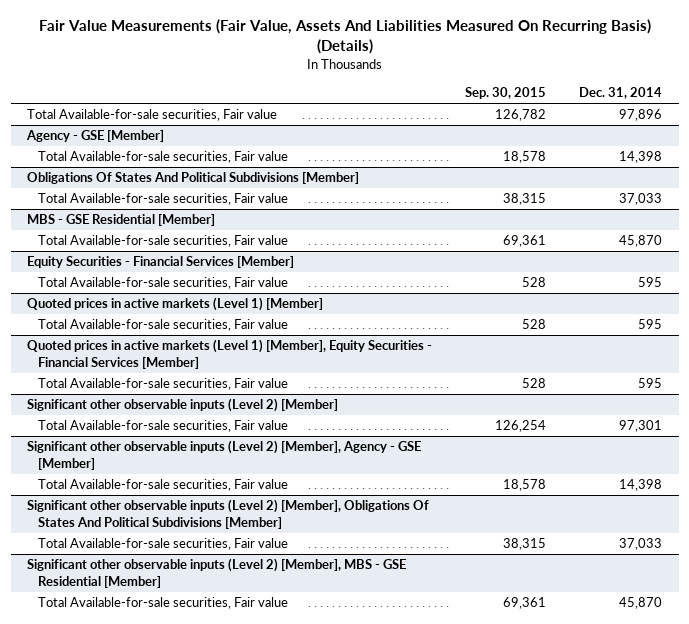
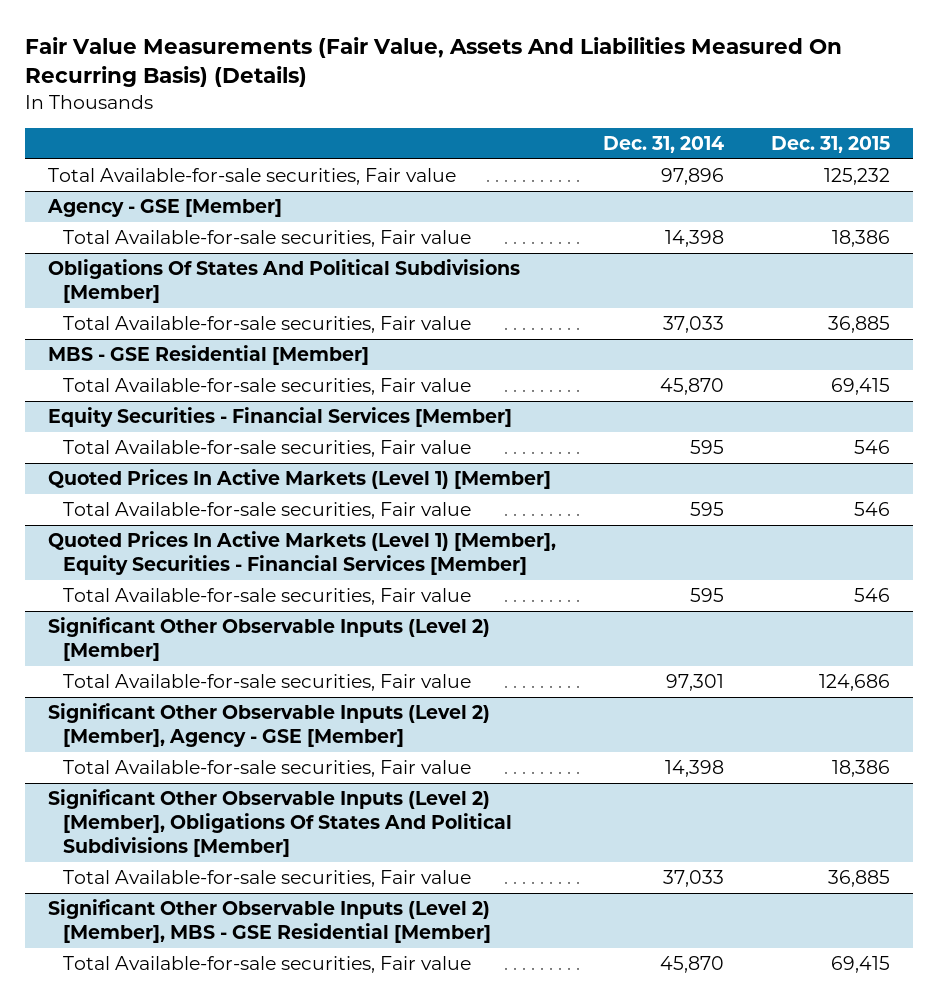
[465,87,547,100] Sep. 30, 2015 -> none
none -> [770,135,890,153] Dec. 31, 2015
[27,297,324,312] Quoted prices in active markets (Level 1) [Member] -> [48,469,552,490] Quoted Prices In Active Markets (Level 1) [Member]
[27,339,433,369] Quoted prices in active markets (Level 1) [Member], Equity Securities - Financial Services [Member] -> [48,531,557,576] Quoted Prices In Active Markets (Level 1) [Member], Equity Securities - Financial Services [Member]
[27,398,339,413] Significant other observable inputs (Level 2) [Member] -> [48,617,491,662] Significant Other Observable Inputs (Level 2) [Member]
[27,440,422,470] Significant other observable inputs (Level 2) [Member], Agency - GSE [Member] -> [48,703,491,748] Significant Other Observable Inputs (Level 2) [Member], Agency - GSE [Member]
[27,499,430,529] Significant other observable inputs (Level 2) [Member], Obligations Of States And Political Subdivisions [Member] -> [48,789,512,858] Significant Other Observable Inputs (Level 2) [Member], Obligations Of States And Political Subdivisions [Member]
[27,558,407,588] Significant other observable inputs (Level 2) [Member], MBS - GSE Residential [Member] -> [48,899,491,944] Significant Other Observable Inputs (Level 2) [Member], MBS - GSE Residential [Member]

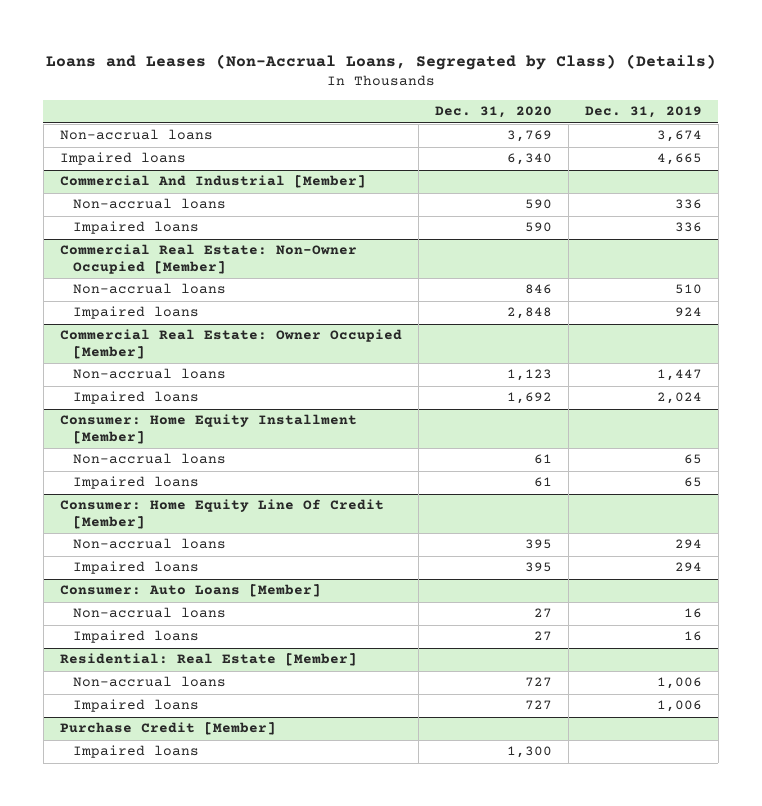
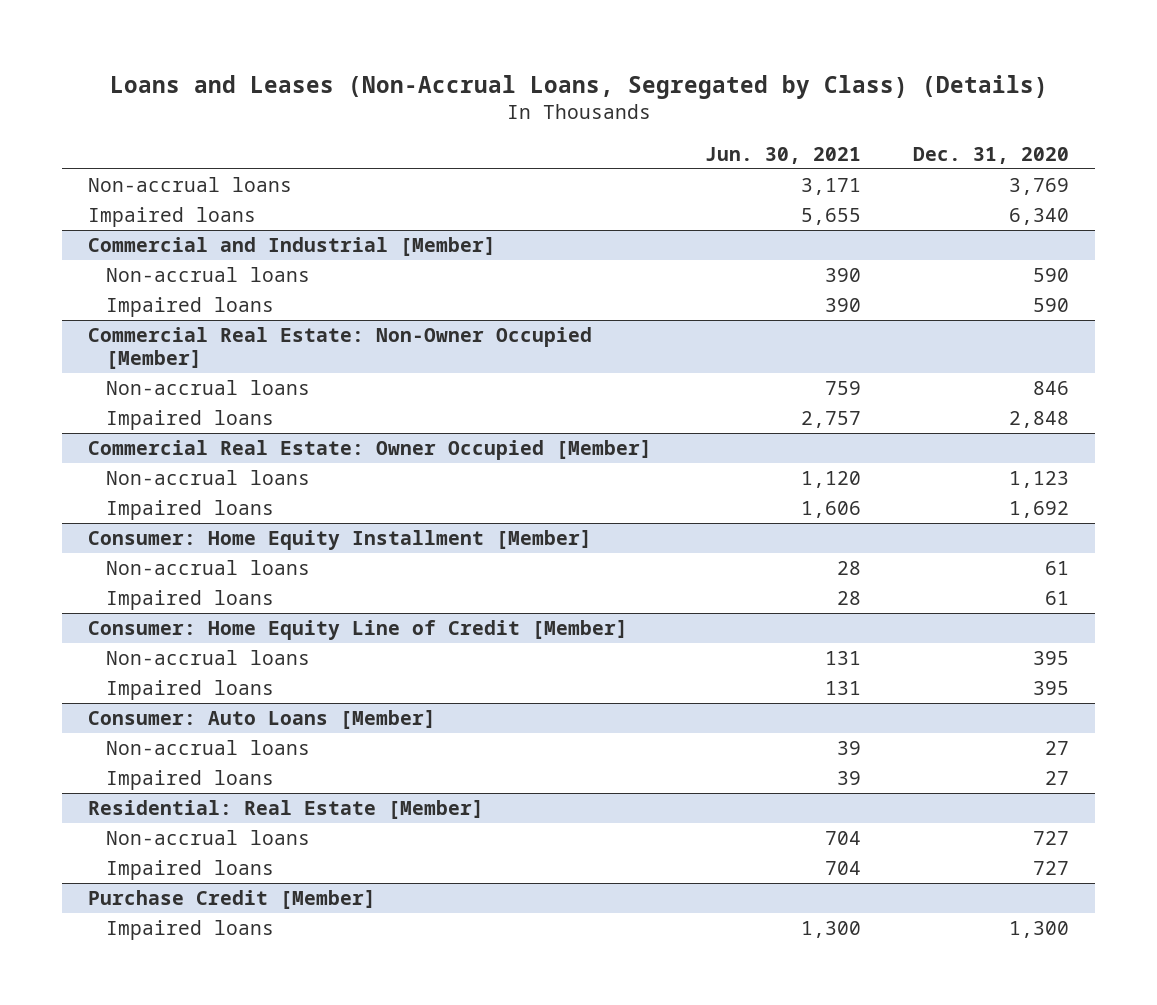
[584,106,702,119] Dec. 31, 2019 -> none
none -> [704,146,861,164] Jun. 30, 2021
[59,175,366,189] Commercial And Industrial [Member] -> [88,237,497,257] Commercial and Industrial [Member]
[59,499,384,530] Consumer: Home Equity Line Of Credit [Member] -> [88,620,629,641] Consumer: Home Equity Line of Credit [Member]

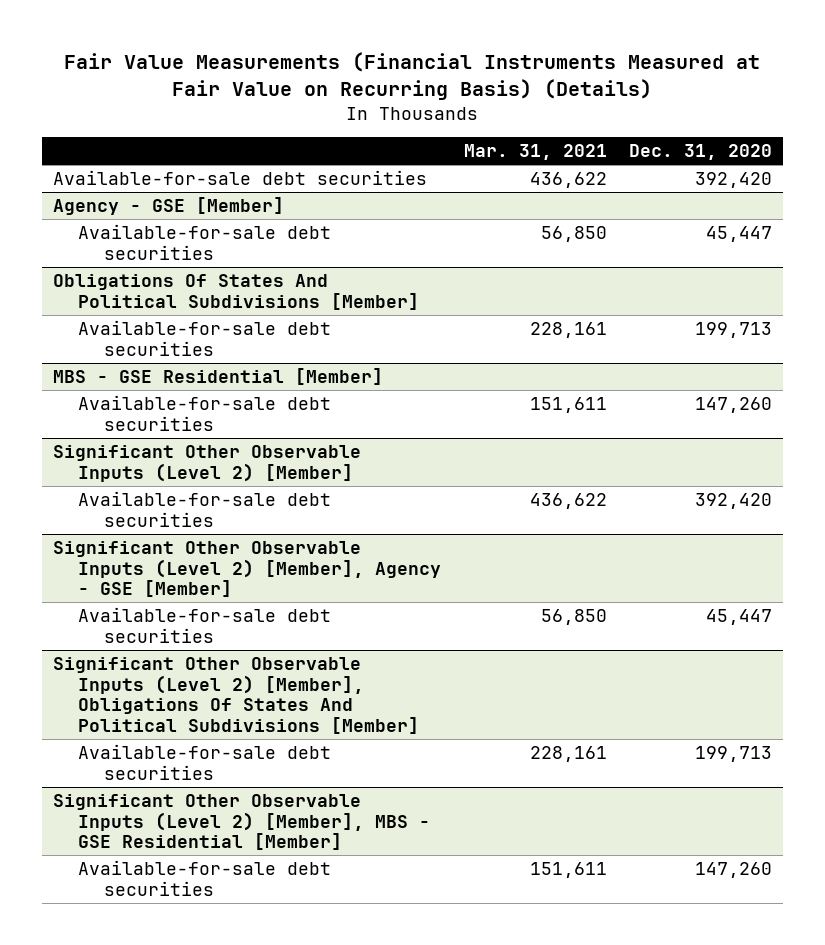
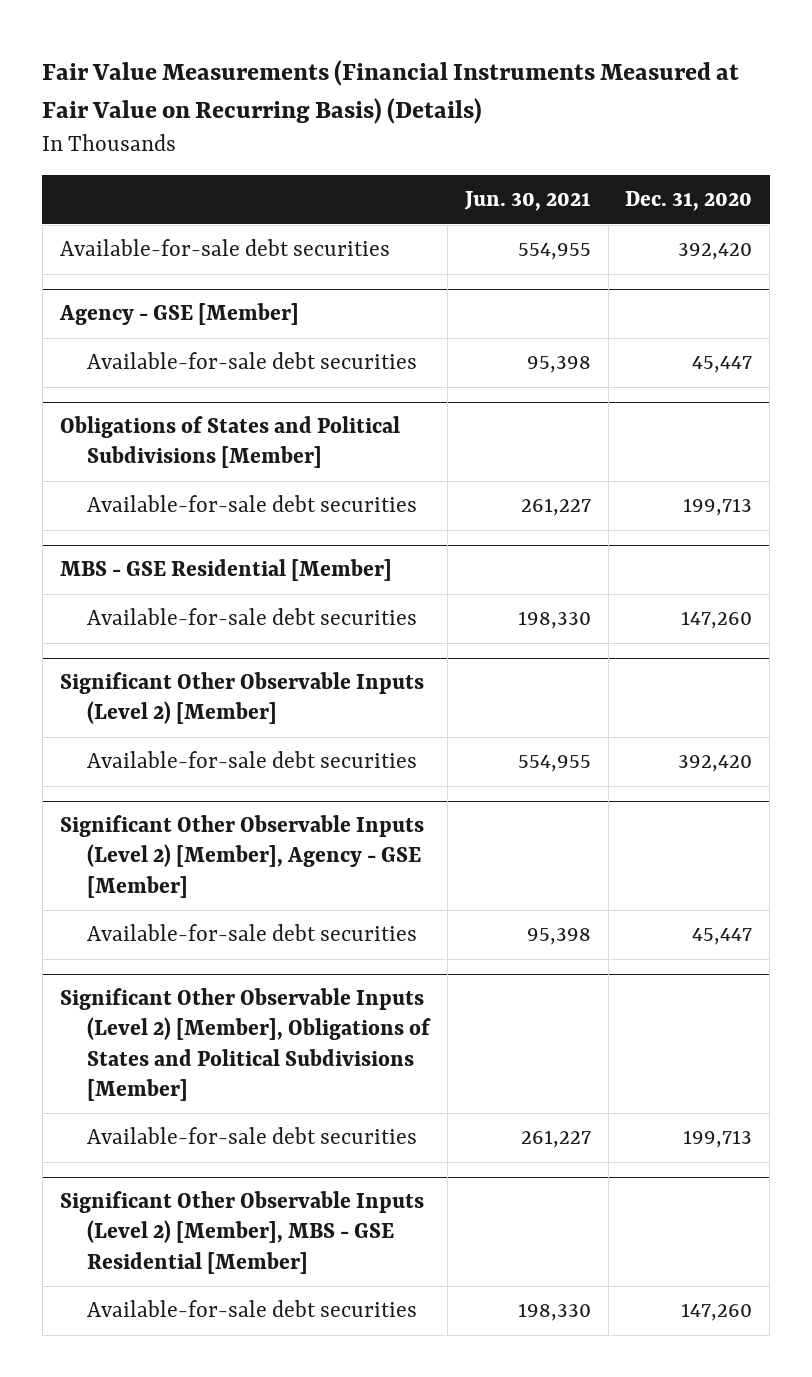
[463,144,607,161] Mar. 31, 2021 -> none
none -> [463,191,591,212] Jun. 30, 2021
[52,273,420,310] Obligations Of States And Political Subdivisions [Member] -> [59,416,400,469] Obligations of States and Political Subdivisions [Member]
[52,656,420,734] Significant Other Observable Inputs (Level 2) [Member], Obligations Of States And Political Subdivisions [Member] -> [59,988,431,1101] Significant Other Observable Inputs (Level 2) [Member], Obligations of States and Political Subdivisions [Member]

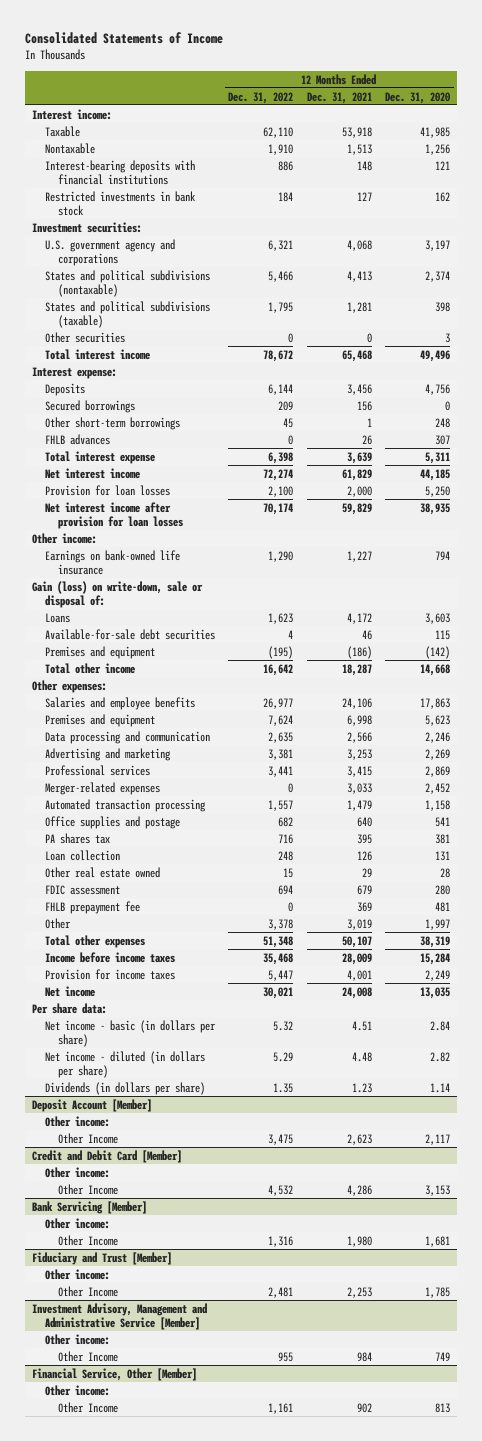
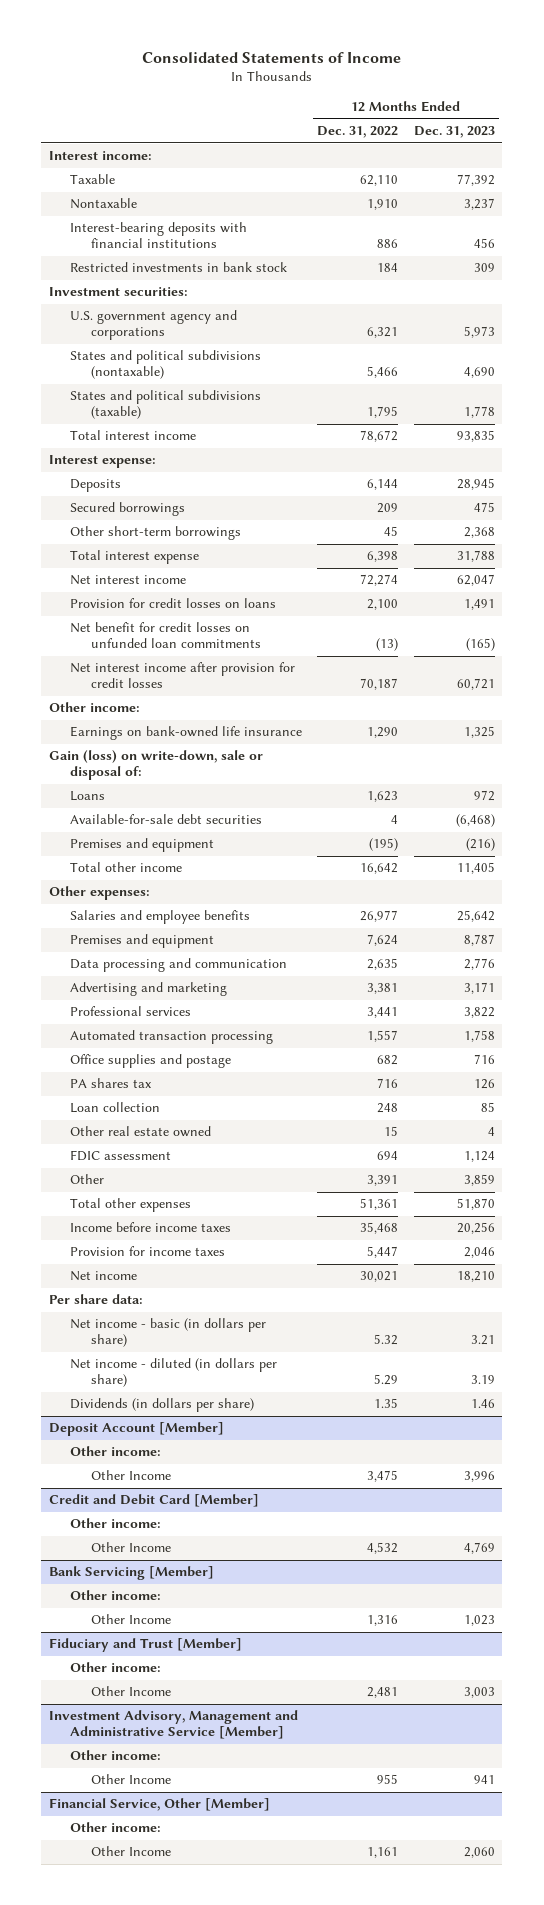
[306,91,372,104] Dec. 31, 2021 -> none
[385,91,451,104] Dec. 31, 2020 -> none
none -> [413,126,495,139] Dec. 31, 2023
[44,331,125,343] Other securities -> none
[44,433,110,445] FHLB advances -> none
[44,484,170,496] Provision for loan losses -> [69,598,276,609] Provision for credit losses on loans
none -> [69,622,261,649] Net benefit for credit losses on unfunded loan commitments
[44,501,183,529] Net interest income after provision for loan losses -> [69,662,295,689] Net interest income after provision for credit losses
[263,502,294,515] 70,174 -> [360,678,399,691] 70,187
[44,781,160,795] Merger-related expenses -> none
[44,900,140,914] FHLB prepayment fee -> none
[268,918,294,930] 3,378 -> [367,1175,399,1187] 3,391
[263,935,294,948] 51,348 -> [360,1198,399,1211] 51,361

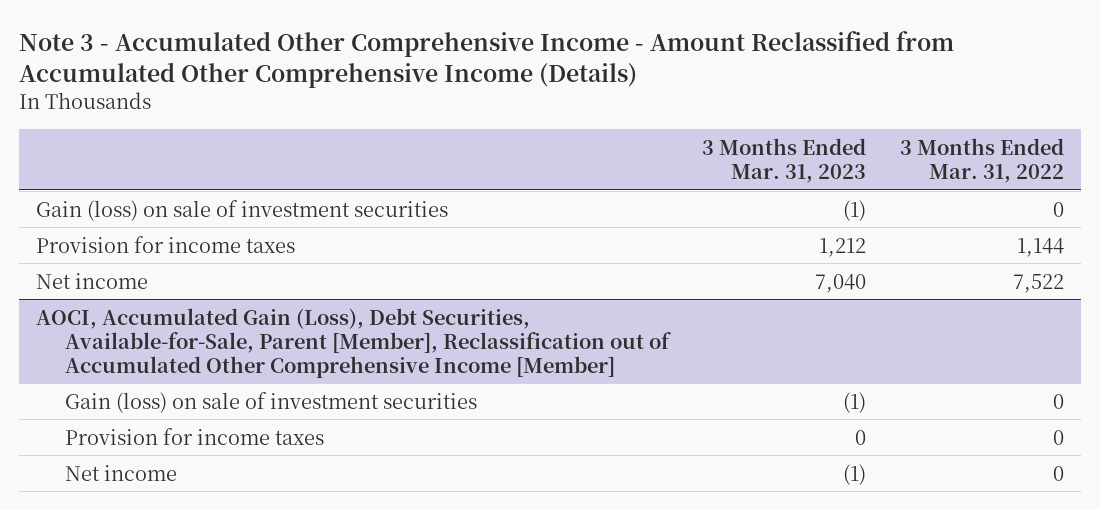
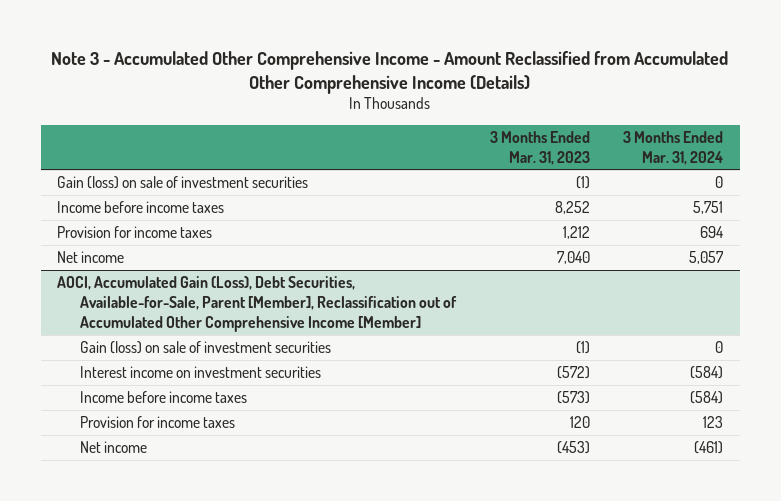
[899,137,1064,183] 3 Months Ended Mar. 31, 2022 -> none
none -> [623,130,724,165] 3 Months Ended Mar. 31, 2024
none -> [57,200,225,213] Income before income taxes
none -> [79,365,321,378] Interest income on investment securities
none -> [79,390,247,403] Income before income taxes
[855,429,867,445] 0 -> [569,415,590,428] 120
[843,463,867,485] (1) -> [556,440,590,454] (453)

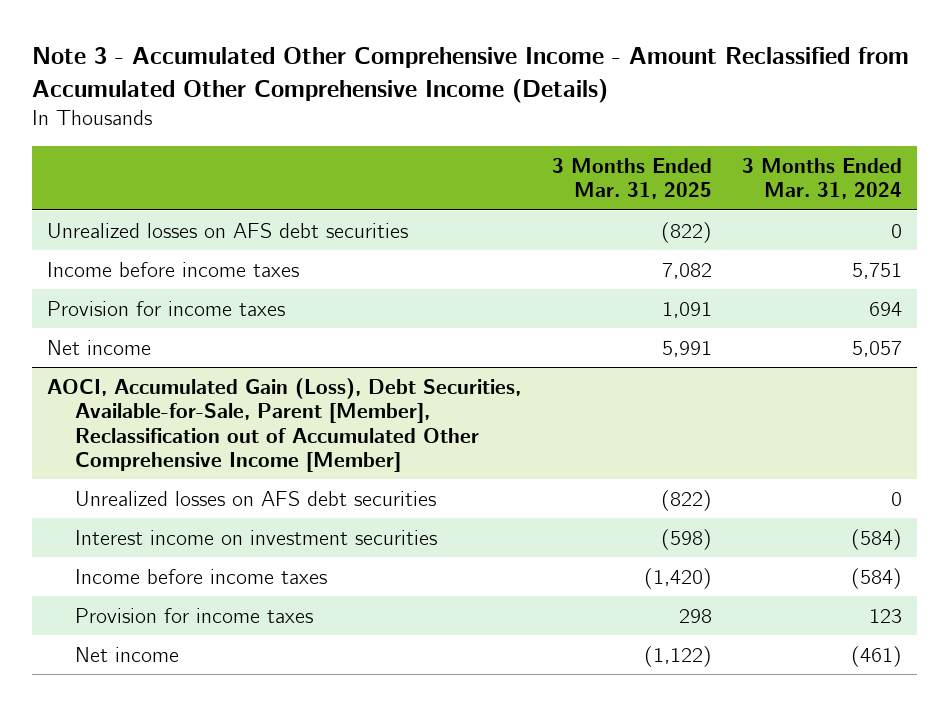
[489,130,590,165] 3 Months Ended Mar. 31, 2023 -> none
none -> [551,157,712,200] 3 Months Ended Mar. 31, 2025
[57,175,309,189] Gain (loss) on sale of investment securities -> [47,222,409,238] Unrealized losses on AFS debt securities
[79,340,331,354] Gain (loss) on sale of investment securities -> [75,490,437,506] Unrealized losses on AFS debt securities

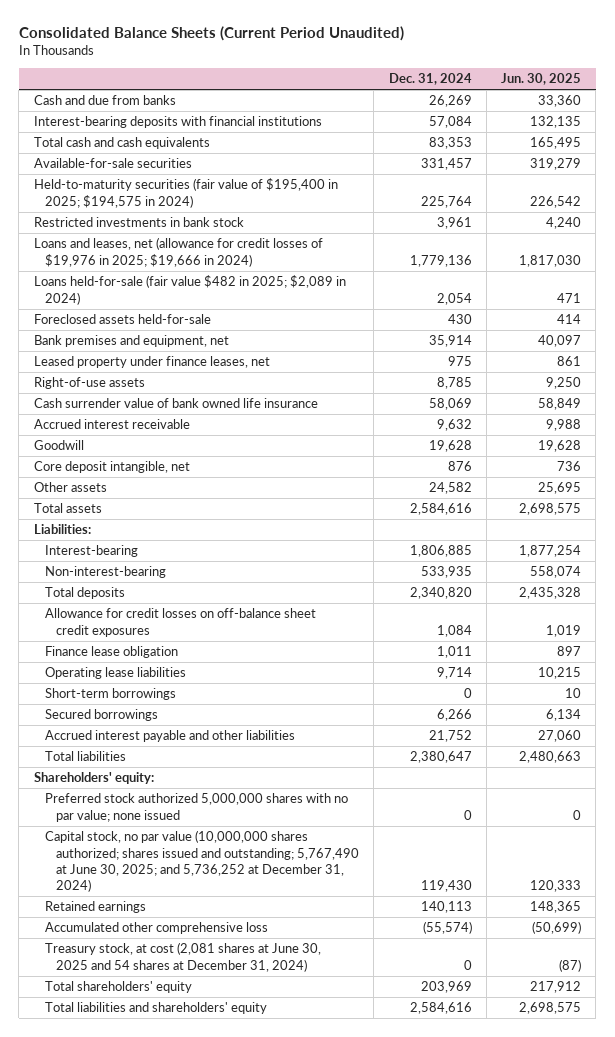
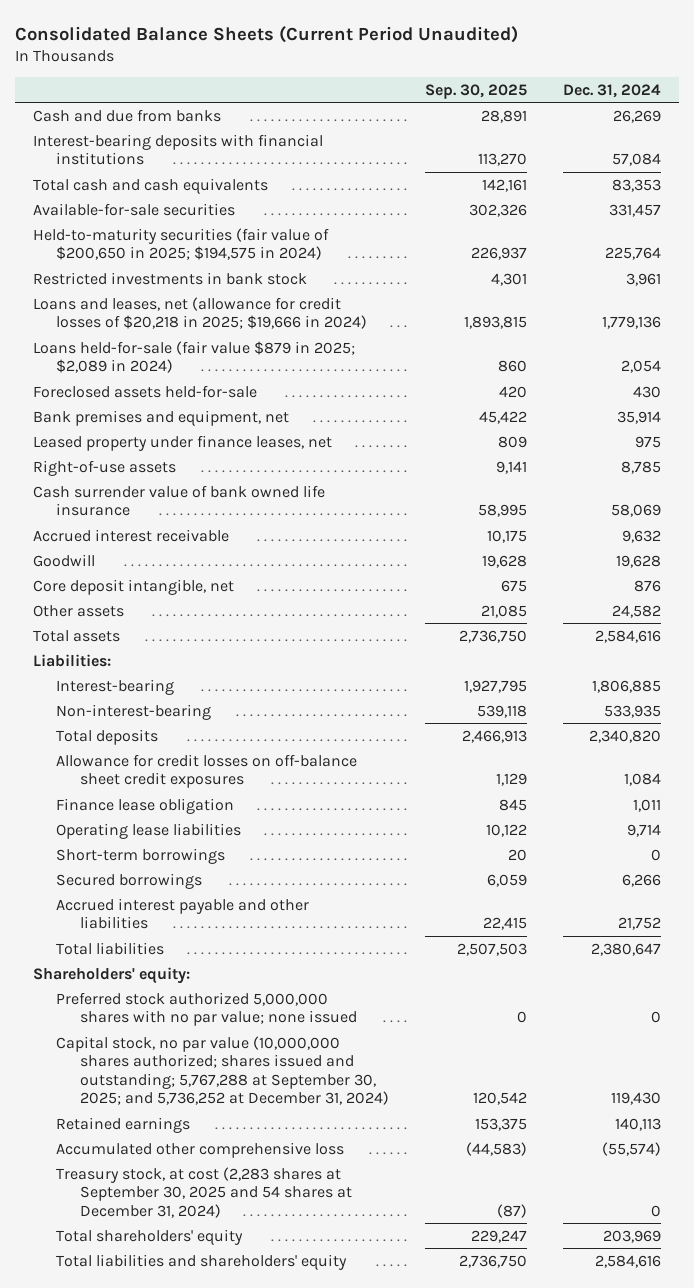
[501,73,582,86] Jun. 30, 2025 -> none
none -> [424,83,527,99] Sep. 30, 2025
[33,178,338,208] Held-to-maturity securities (fair value of $195,400 in 2025; $194,575 in 2024) -> [32,227,329,261] Held-to-maturity securities (fair value of $200,650 in 2025; $194,575 in 2024)
[33,237,323,267] Loans and leases, net (allowance for credit losses of $19,976 in 2025; $19,666 in 2024) -> [32,296,368,330] Loans and leases, net (allowance for credit losses of $20,218 in 2025; $19,666 in 2024)
[33,275,346,305] Loans held-for-sale (fair value $482 in 2025; $2,089 in 2024) -> [32,340,355,374] Loans held-for-sale (fair value $879 in 2025; $2,089 in 2024)
[44,830,360,893] Capital stock, no par value (10,000,000 shares authorized; shares issued and outstanding; 5,767,490 at June 30, 2025; and 5,736,252 at December 31, 2024) -> [56,1035,389,1106] Capital stock, no par value (10,000,000 shares authorized; shares issued and outstanding; 5,767,288 at September 30, 2025; and 5,736,252 at December 31, 2024)
[44,942,321,972] Treasury stock, at cost (2,081 shares at June 30, 2025 and 54 shares at December 31, 2024) -> [56,1166,352,1218] Treasury stock, at cost (2,283 shares at September 30, 2025 and 54 shares at December 31, 2024)

